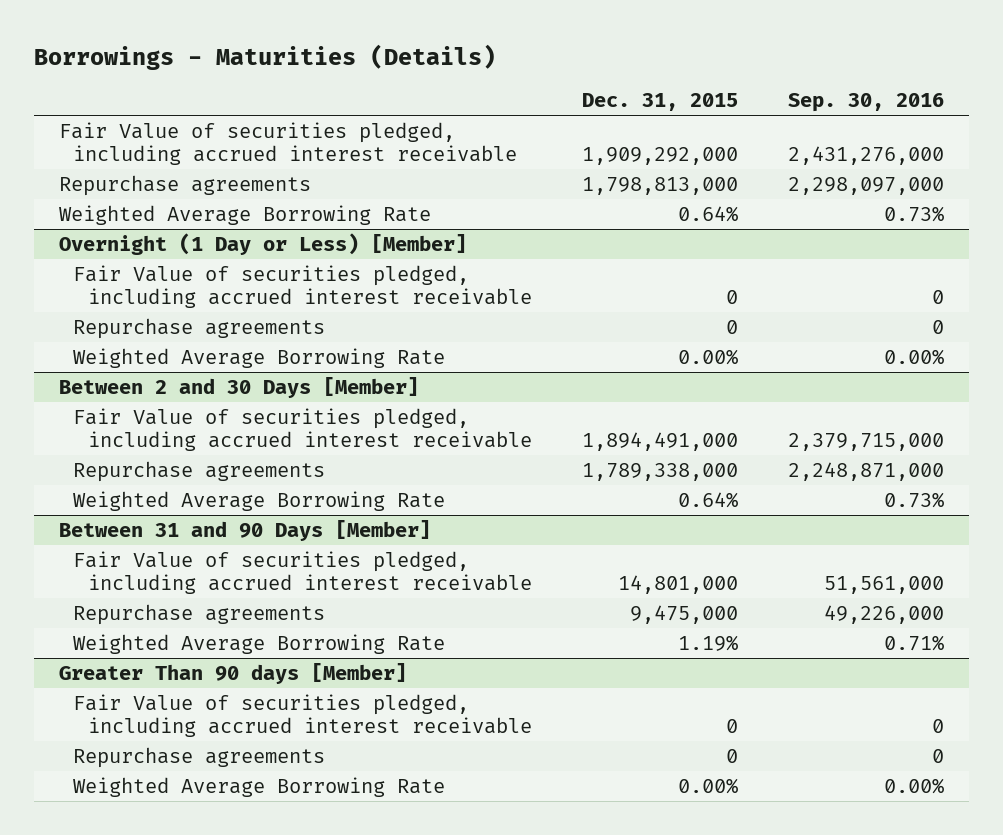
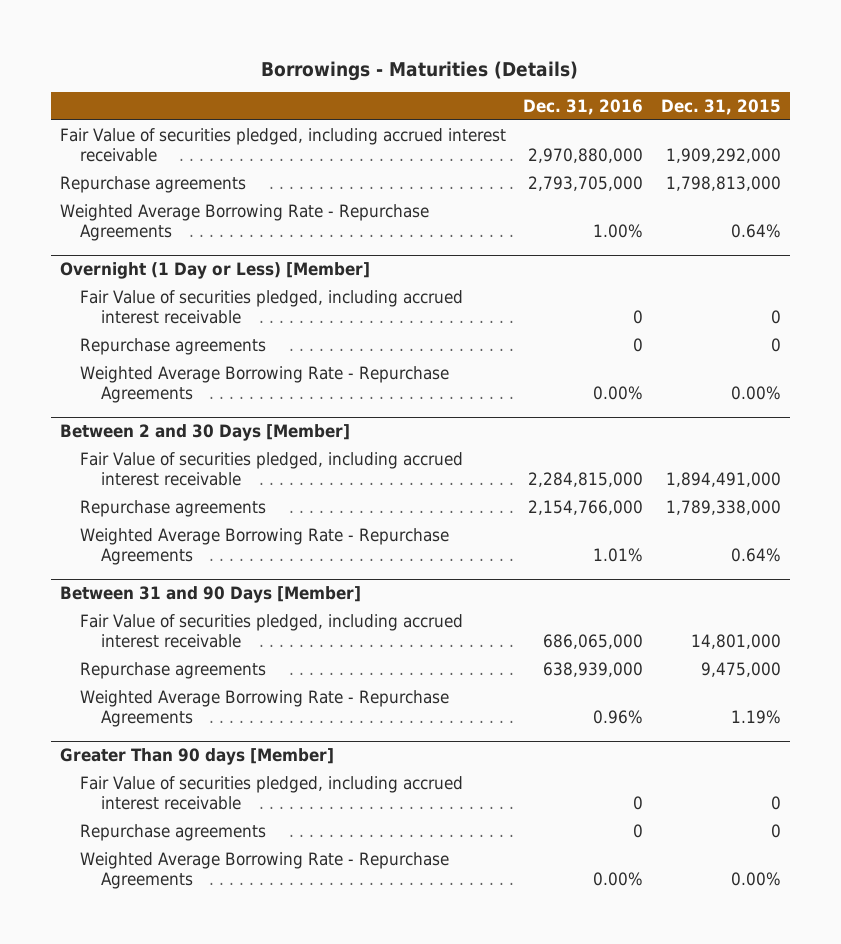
[787,93,944,113] Sep. 30, 2016 -> none
none -> [523,99,644,116] Dec. 31, 2016
[58,205,431,226] Weighted Average Borrowing Rate -> [59,203,429,242] Weighted Average Borrowing Rate - Repurchase Agreements
[73,348,446,369] Weighted Average Borrowing Rate -> [80,365,450,404] Weighted Average Borrowing Rate - Repurchase Agreements
[73,491,446,512] Weighted Average Borrowing Rate -> [80,527,450,566] Weighted Average Borrowing Rate - Repurchase Agreements
[73,634,446,655] Weighted Average Borrowing Rate -> [80,689,450,728] Weighted Average Borrowing Rate - Repurchase Agreements
[73,777,446,798] Weighted Average Borrowing Rate -> [80,851,450,890] Weighted Average Borrowing Rate - Repurchase Agreements

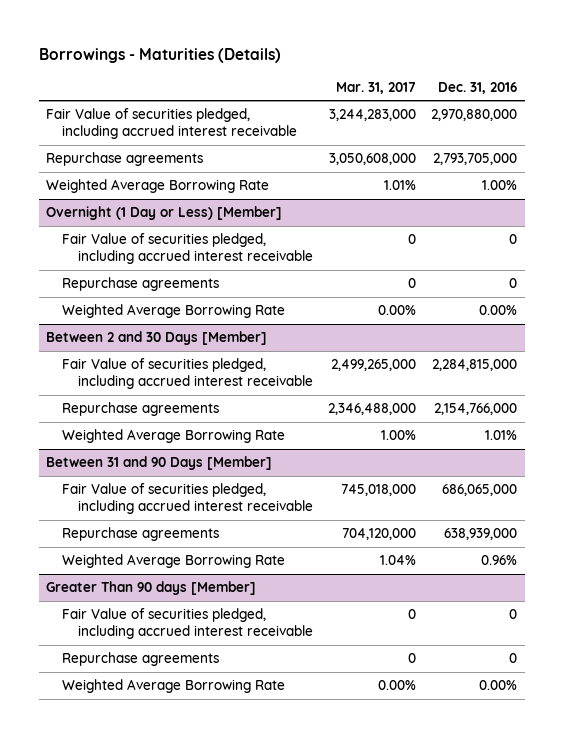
[661,99,782,116] Dec. 31, 2015 -> none
none -> [336,81,417,94] Mar. 31, 2017
[59,203,429,242] Weighted Average Borrowing Rate - Repurchase Agreements -> [46,179,270,194] Weighted Average Borrowing Rate
[80,365,450,404] Weighted Average Borrowing Rate - Repurchase Agreements -> [62,304,286,319] Weighted Average Borrowing Rate
[80,527,450,566] Weighted Average Borrowing Rate - Repurchase Agreements -> [62,429,286,444] Weighted Average Borrowing Rate
[80,689,450,728] Weighted Average Borrowing Rate - Repurchase Agreements -> [62,554,286,569] Weighted Average Borrowing Rate
[80,851,450,890] Weighted Average Borrowing Rate - Repurchase Agreements -> [62,679,286,694] Weighted Average Borrowing Rate

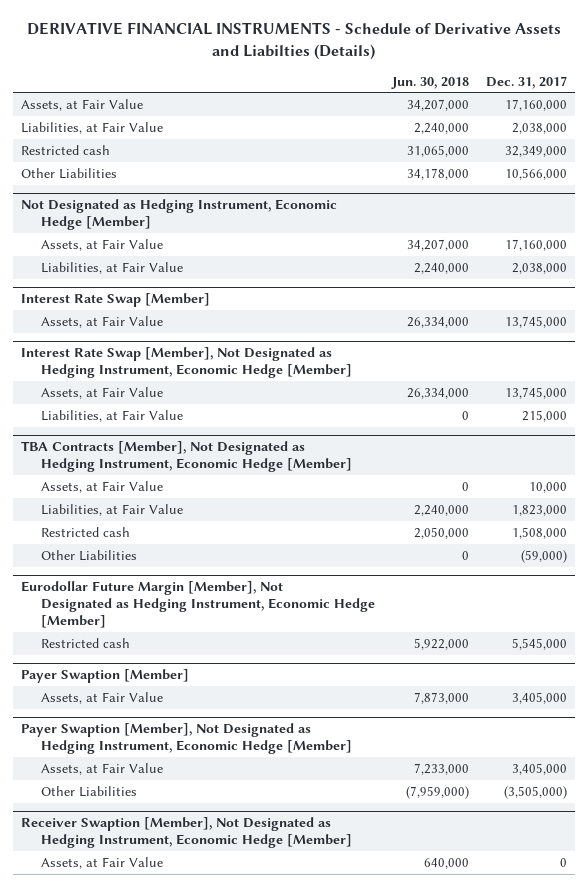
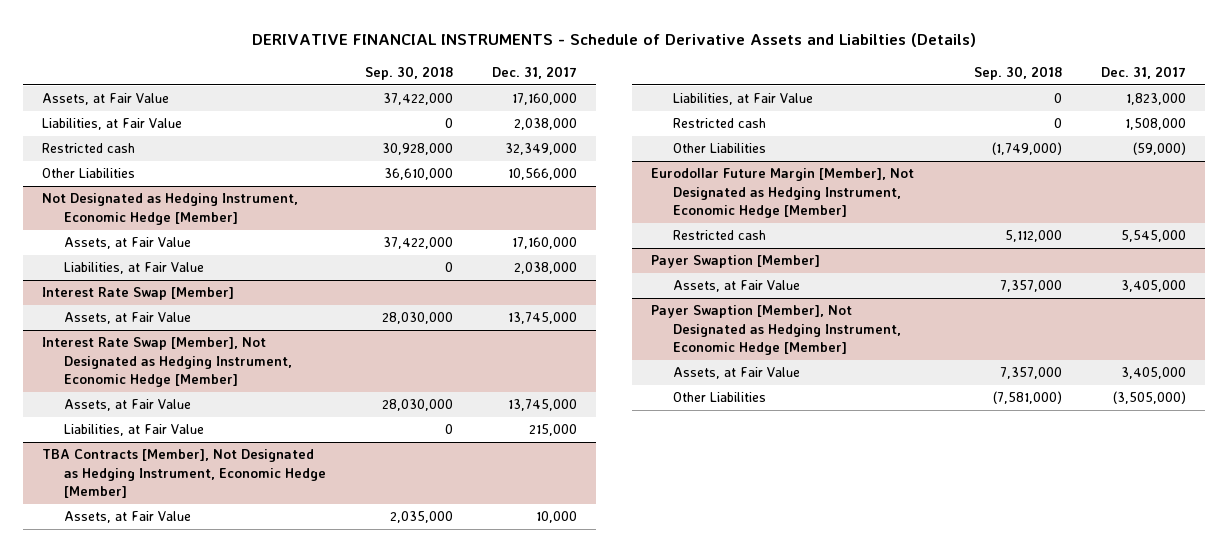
[391,76,470,89] Jun. 30, 2018 -> none
none -> [365,65,454,80] Sep. 30, 2018
[21,817,353,848] Receiver Swaption [Member], Not Designated as Hedging Instrument, Economic Hedge [Member] -> none
[41,856,164,869] Assets, at Fair Value -> none

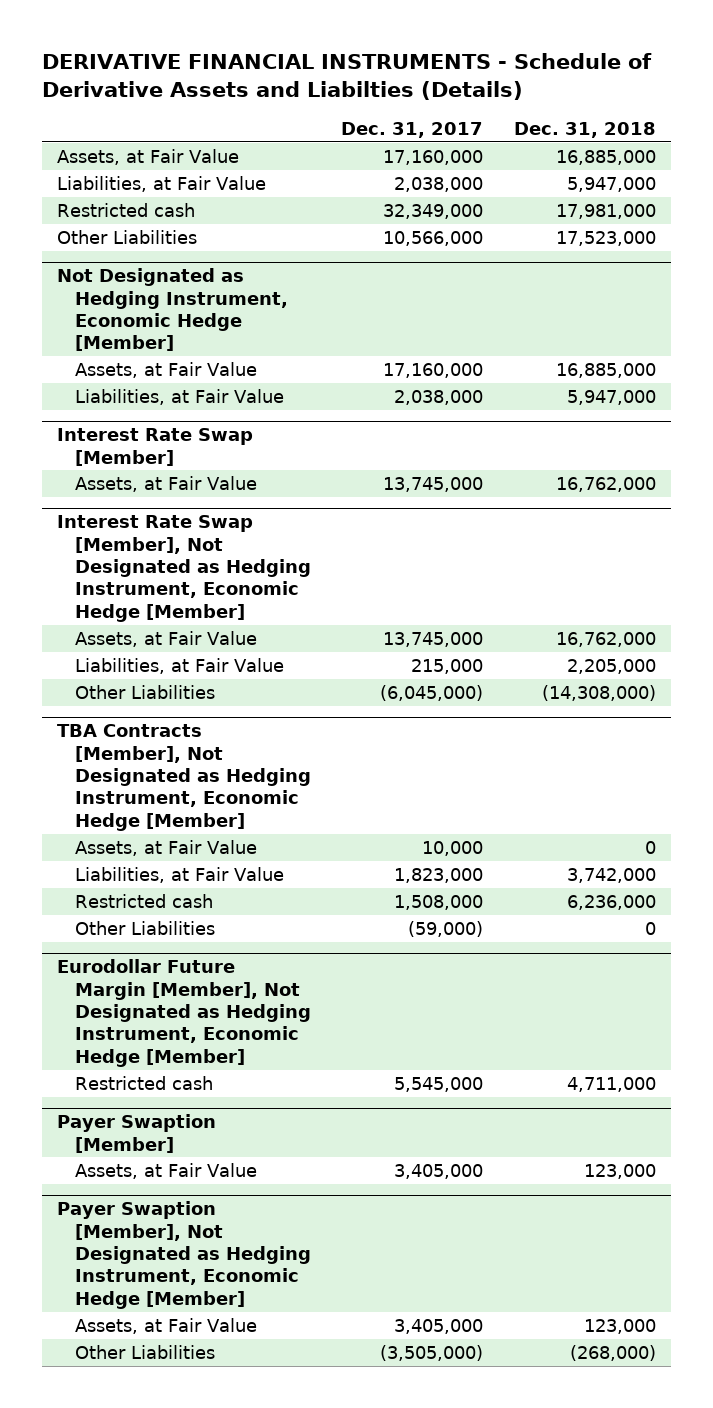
[365,65,454,80] Sep. 30, 2018 -> none
none -> [513,121,656,138] Dec. 31, 2018
none -> [74,684,215,699] Other Liabilities

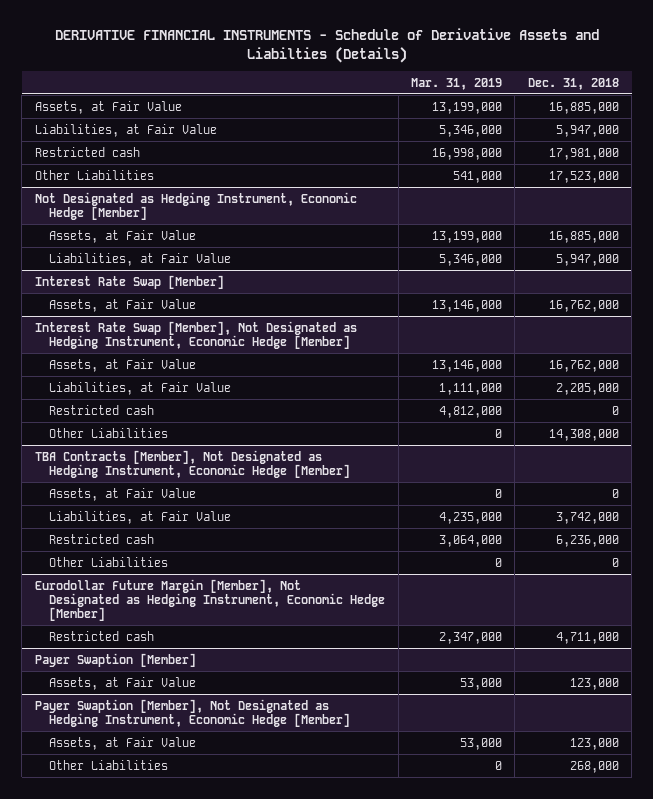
[341,121,484,138] Dec. 31, 2017 -> none
none -> [410,77,502,90] Mar. 31, 2019
none -> [49,404,155,415] Restricted cash
[541,684,656,701] (14,308,000) -> [548,428,619,441] 14,308,000
[569,1344,656,1361] (268,000) -> [569,760,619,773] 268,000

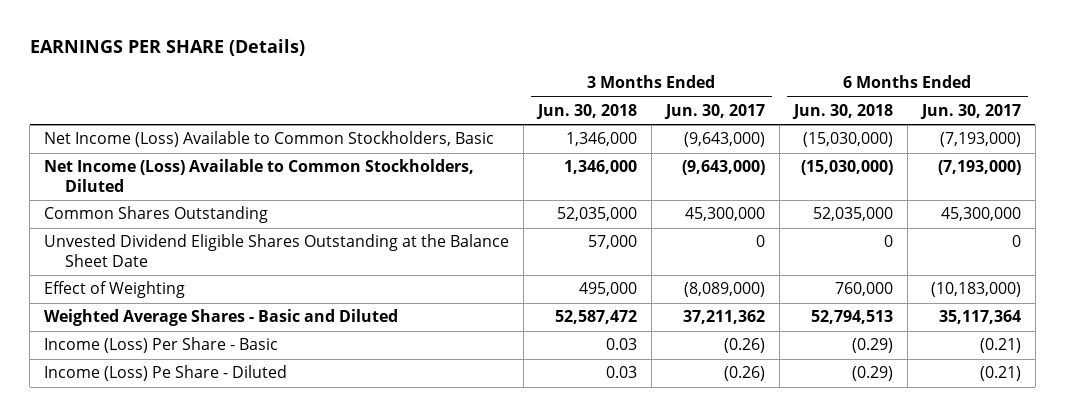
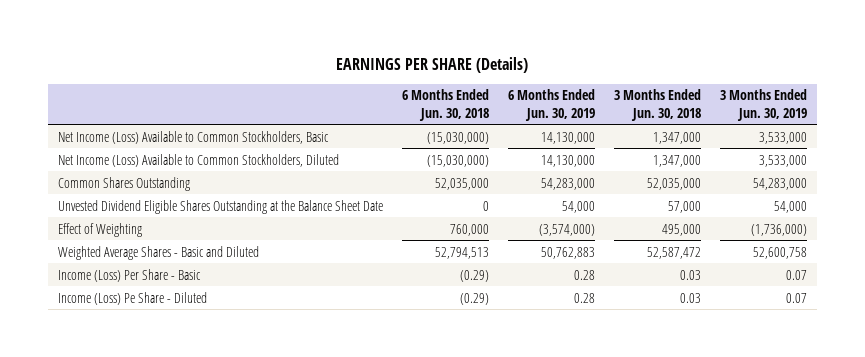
[663,103,765,119] Jun. 30, 2017 -> none
[919,103,1021,119] Jun. 30, 2017 -> none
none -> [507,89,595,121] 6 Months Ended Jun. 30, 2019
none -> [720,89,808,121] 3 Months Ended Jun. 30, 2019
[565,132,637,147] 1,346,000 -> [652,131,701,144] 1,347,000
[563,160,637,175] 1,346,000 -> [652,154,701,167] 1,347,000

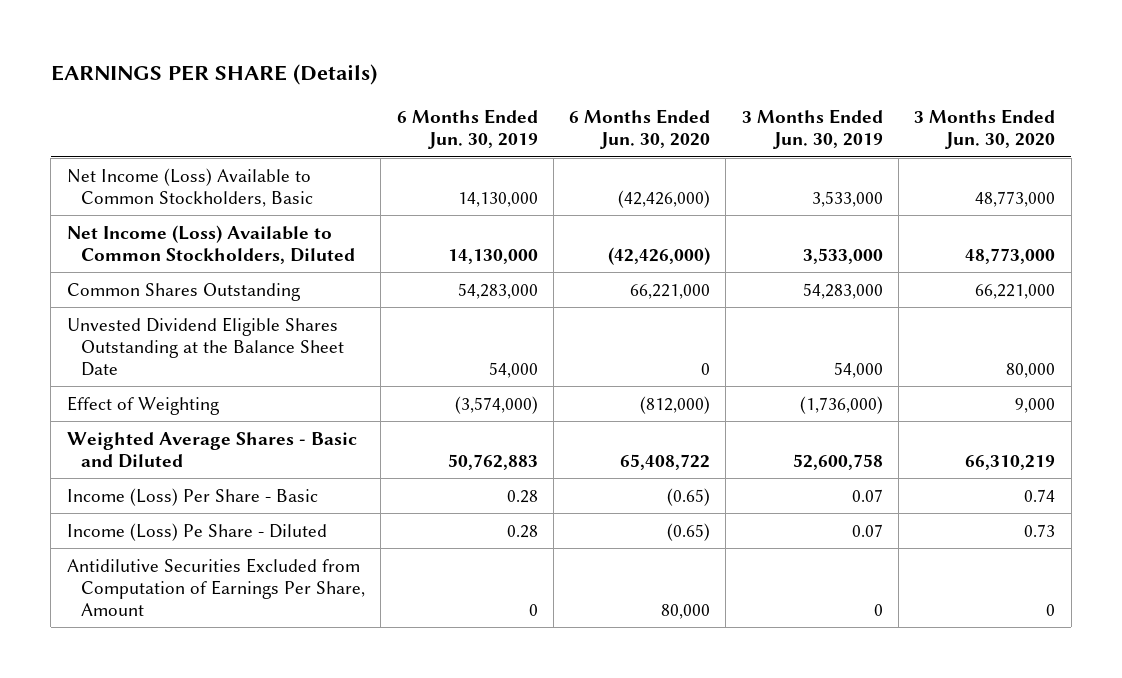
[401,89,489,121] 6 Months Ended Jun. 30, 2018 -> none
[613,89,701,121] 3 Months Ended Jun. 30, 2018 -> none
none -> [569,109,711,150] 6 Months Ended Jun. 30, 2020
none -> [914,109,1056,150] 3 Months Ended Jun. 30, 2020
none -> [66,557,365,616] Antidilutive Securities Excluded from Computation of Earnings Per Share, Amount

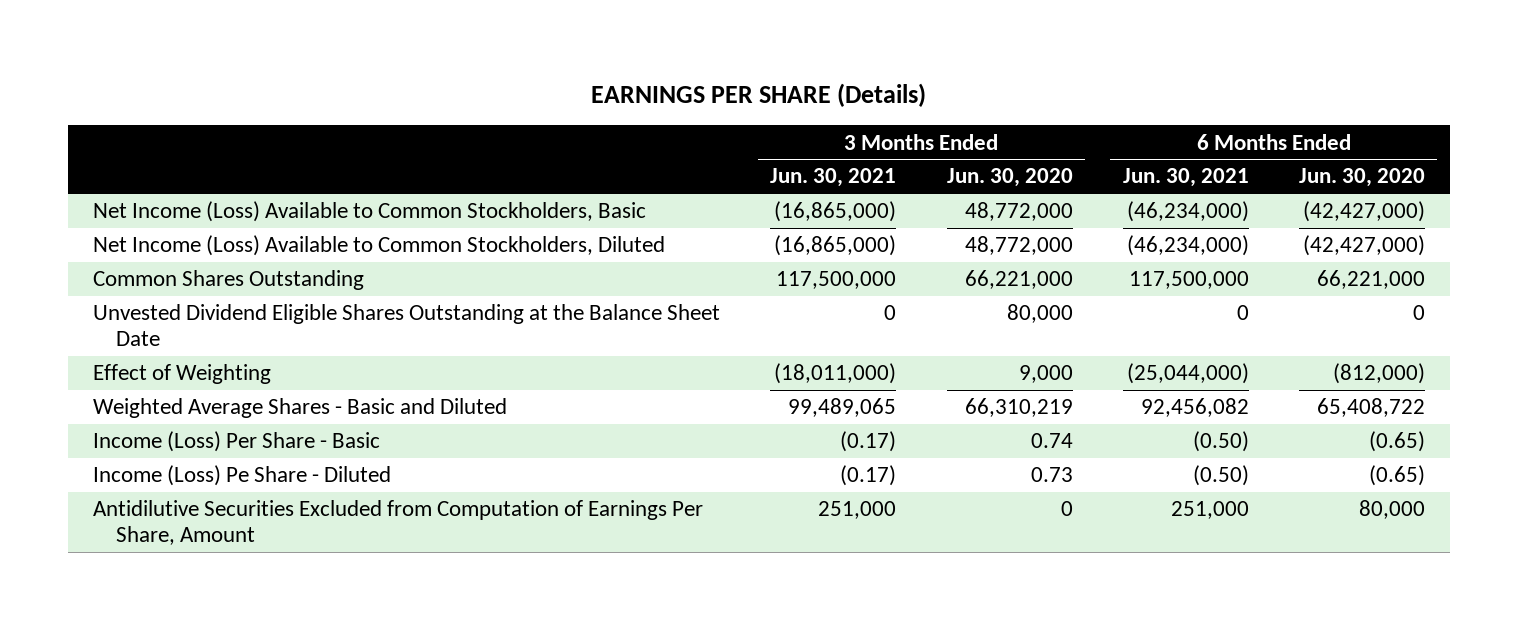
[396,109,538,150] 6 Months Ended Jun. 30, 2019 -> none
[741,109,883,150] 3 Months Ended Jun. 30, 2019 -> none
none -> [770,168,897,188] Jun. 30, 2021
none -> [1122,168,1249,188] Jun. 30, 2021
[618,189,711,208] (42,426,000) -> [1302,201,1425,223] (42,427,000)
[975,190,1056,207] 48,773,000 -> [964,202,1073,222] 48,772,000
[608,246,711,265] (42,426,000) -> [1302,235,1425,257] (42,427,000)
[965,247,1056,264] 48,773,000 -> [964,236,1073,256] 48,772,000

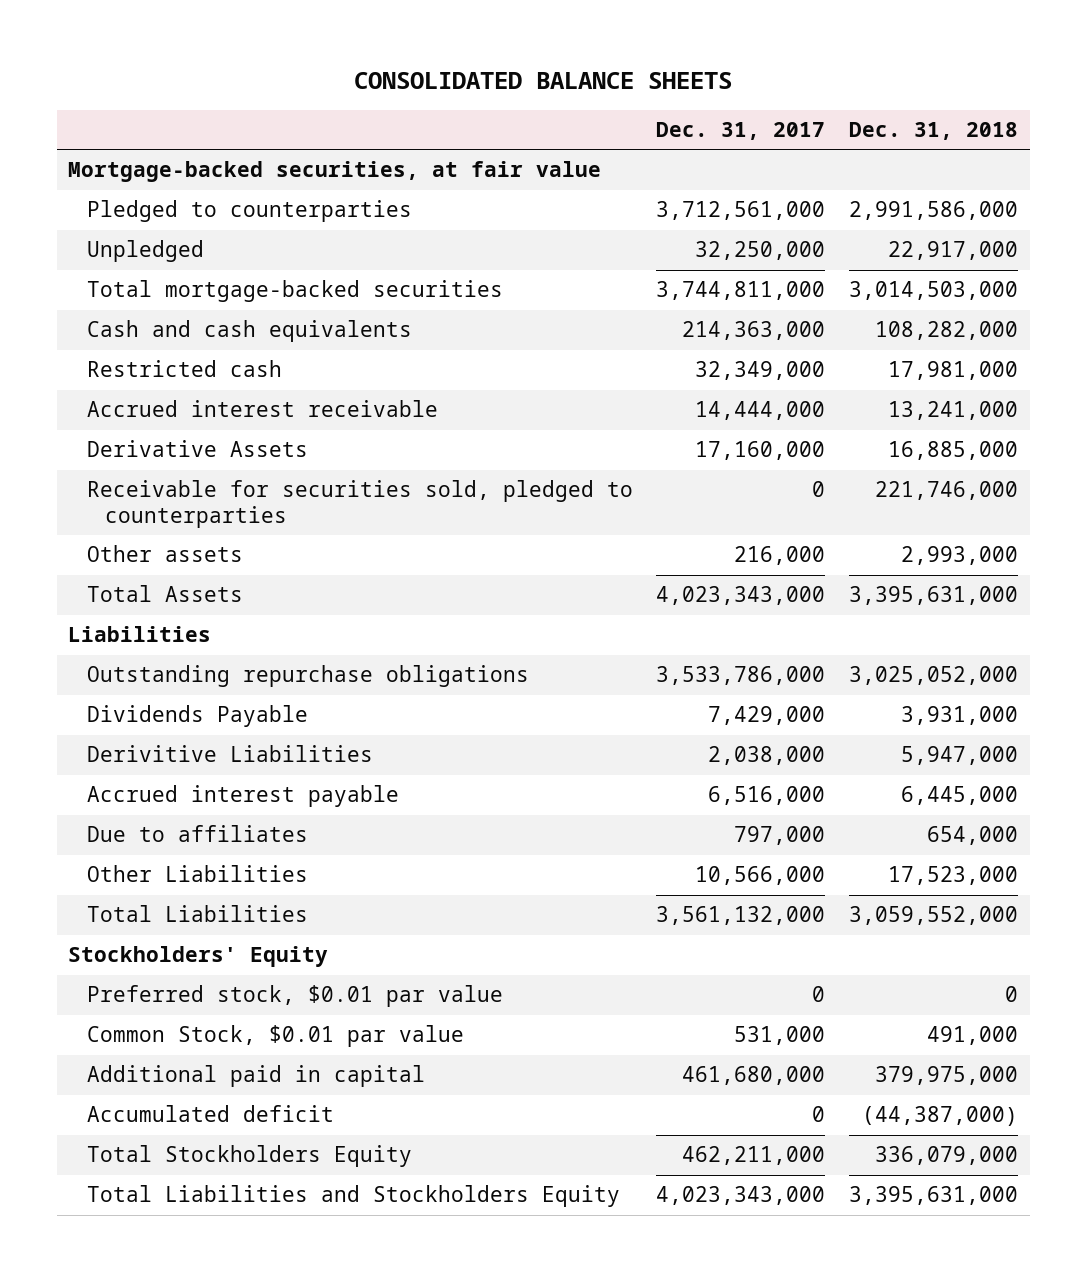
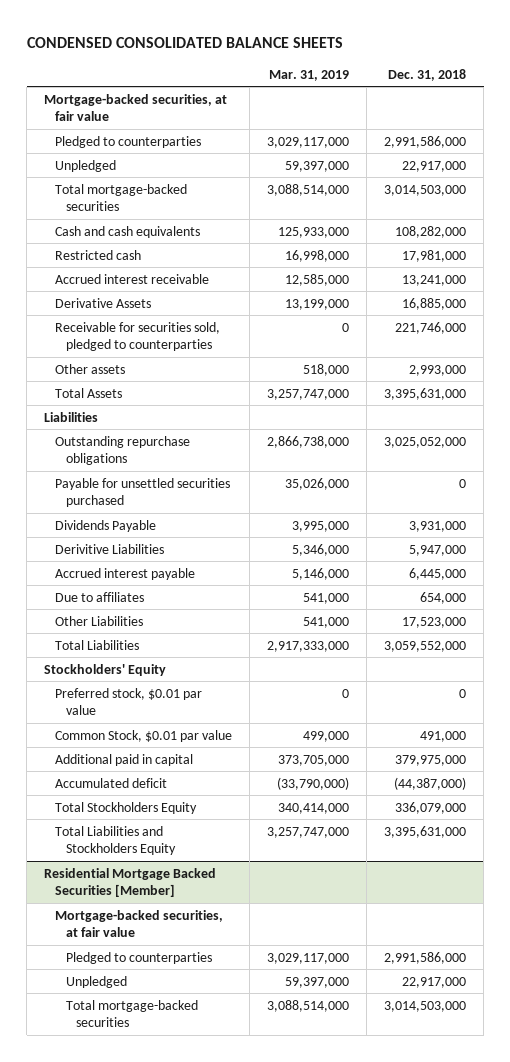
[354,71,733,89] CONSOLIDATED BALANCE SHEETS -> [26,37,343,49] CONDENSED CONSOLIDATED BALANCE SHEETS
[656,121,826,140] Dec. 31, 2017 -> none
none -> [269,69,350,81] Mar. 31, 2019
none -> [54,477,230,508] Payable for unsettled securities purchased
none -> [44,867,217,898] Residential Mortgage Backed Securities [Member]
none -> [54,909,223,938] Mortgage-backed securities, at fair value
none -> [65,951,212,964] Pledged to counterparties
none -> [65,975,127,988] Unpledged
none -> [65,999,198,1028] Total mortgage-backed securities

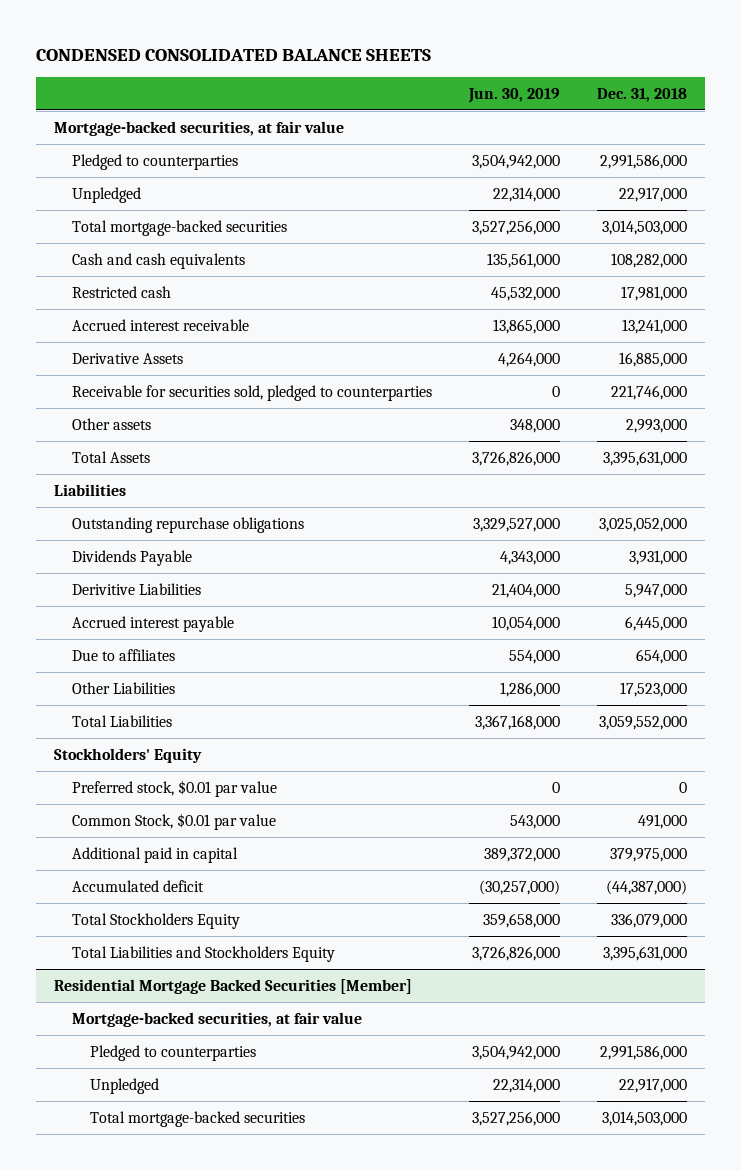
[269,69,350,81] Mar. 31, 2019 -> none
none -> [468,88,561,104] Jun. 30, 2019
[54,477,230,508] Payable for unsettled securities purchased -> none

